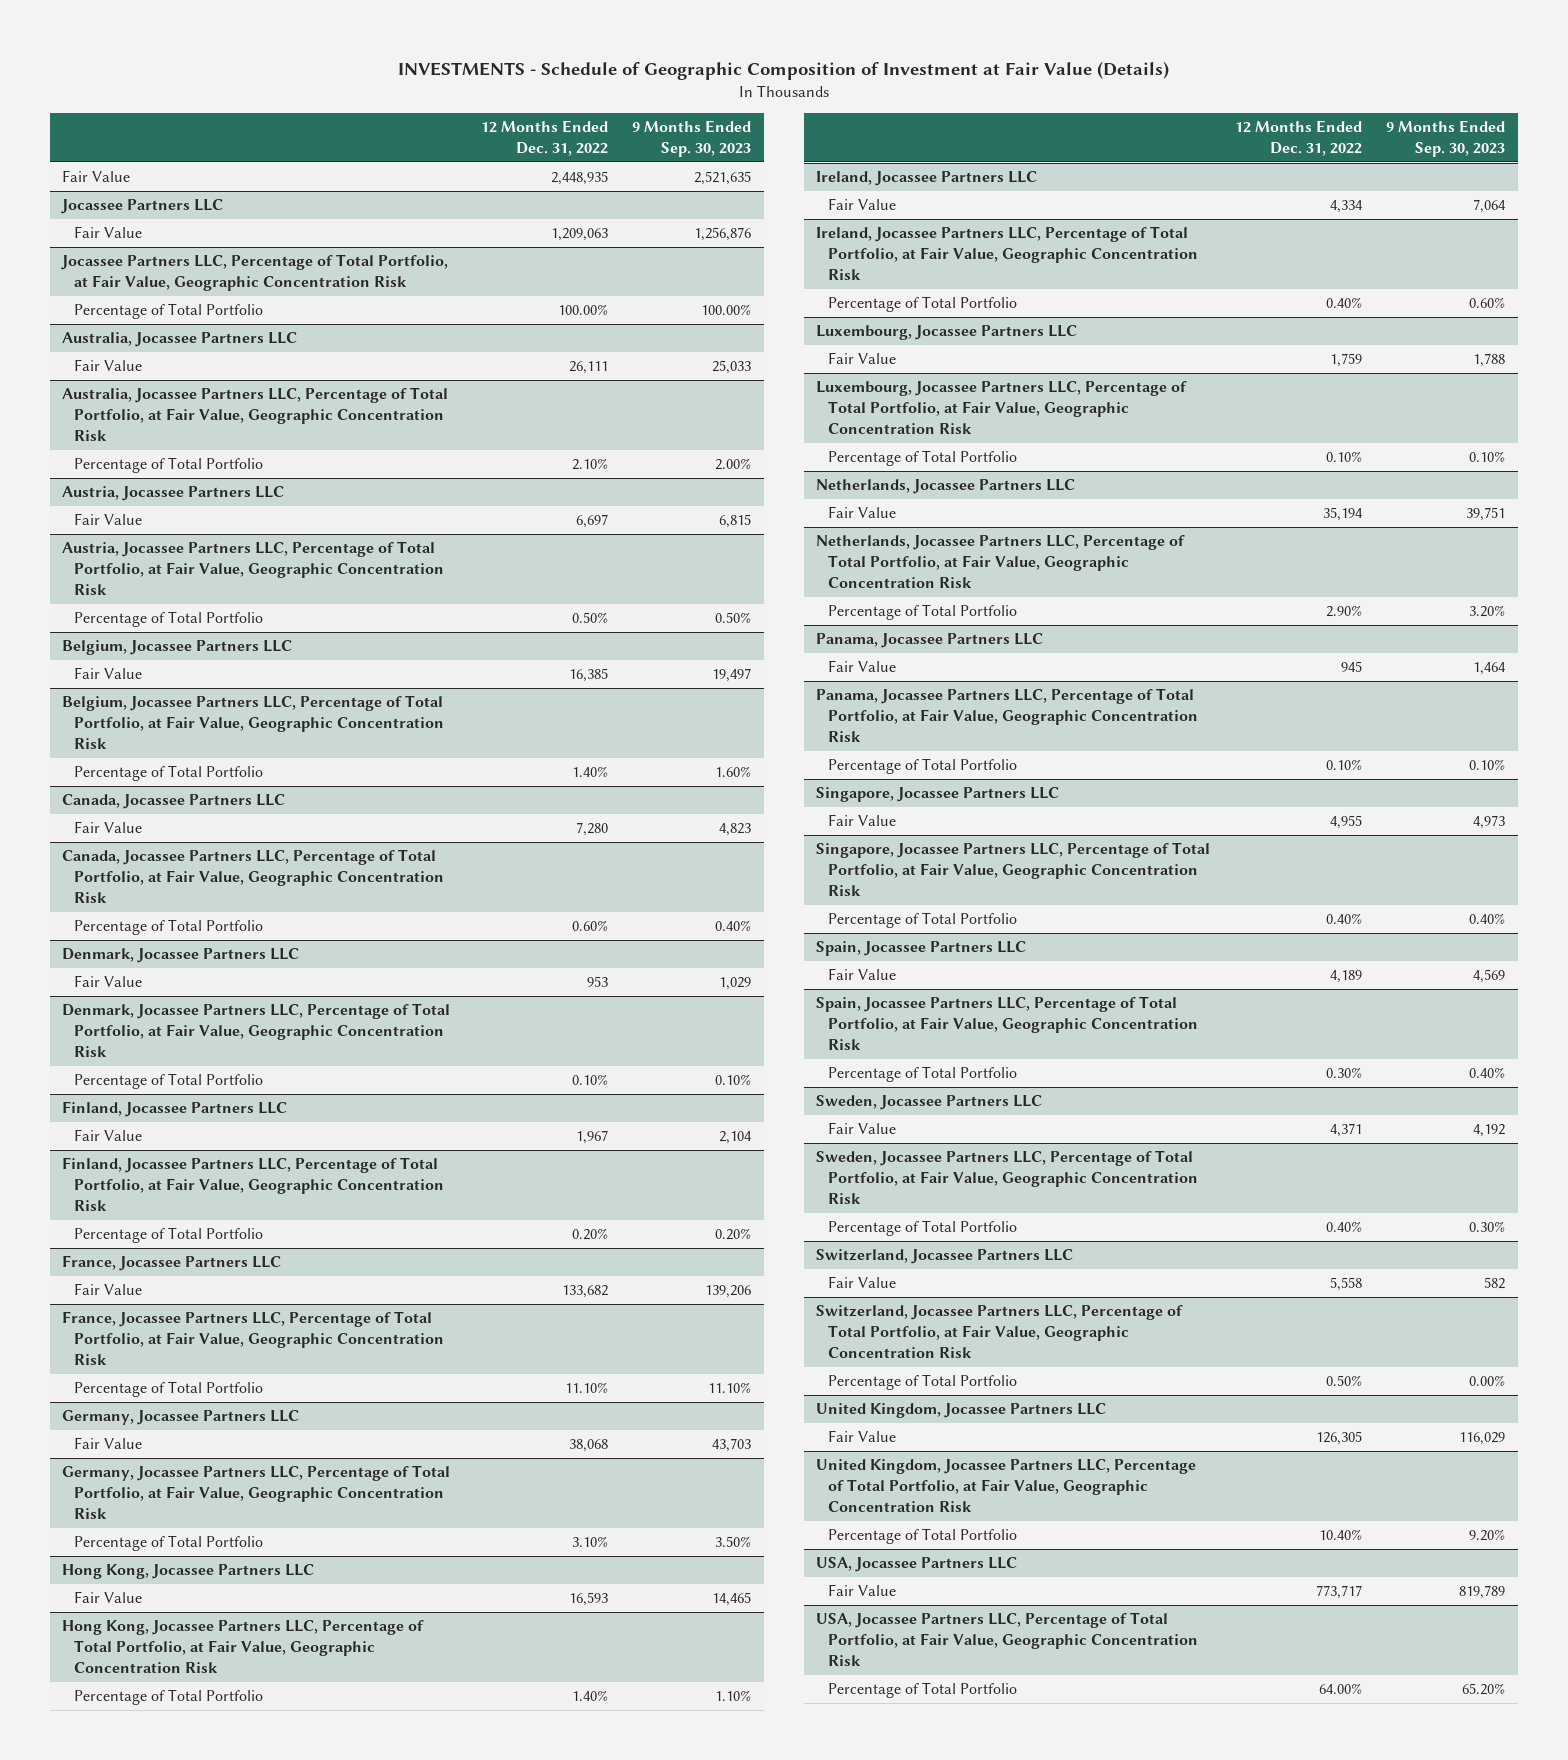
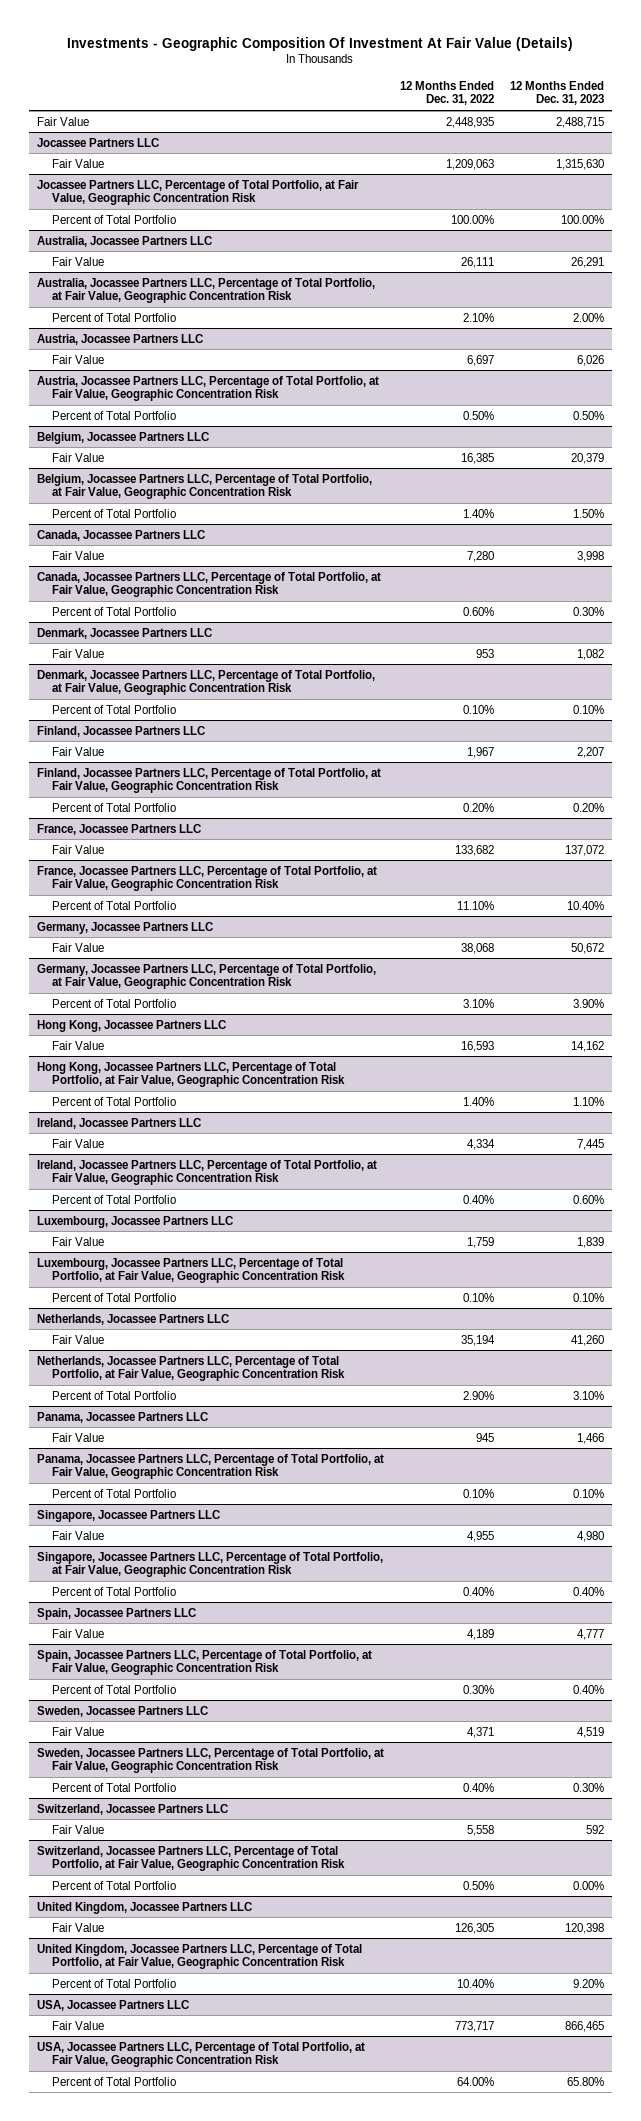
[397,60,1169,80] INVESTMENTS - Schedule of Geographic Composition of Investment at Fair Value (Details) -> [67,36,574,51] Investments - Geographic Composition Of Investment At Fair Value (Details)
[632,119,752,157] 9 Months Ended Sep. 30, 2023 -> none
none -> [509,80,604,106] 12 Months Ended Dec. 31, 2023
[73,303,263,320] Percentage of Total Portfolio -> [51,214,176,224] Percent of Total Portfolio
[73,457,263,474] Percentage of Total Portfolio -> [51,312,176,322] Percent of Total Portfolio
[73,611,263,628] Percentage of Total Portfolio -> [51,410,176,420] Percent of Total Portfolio
[73,765,263,782] Percentage of Total Portfolio -> [51,508,176,518] Percent of Total Portfolio
[73,919,263,936] Percentage of Total Portfolio -> [51,606,176,616] Percent of Total Portfolio
[73,1073,263,1090] Percentage of Total Portfolio -> [51,704,176,714] Percent of Total Portfolio
[73,1227,263,1244] Percentage of Total Portfolio -> [51,802,176,812] Percent of Total Portfolio
[73,1381,263,1398] Percentage of Total Portfolio -> [51,900,176,910] Percent of Total Portfolio
[73,1535,263,1552] Percentage of Total Portfolio -> [51,998,176,1008] Percent of Total Portfolio
[73,1689,263,1706] Percentage of Total Portfolio -> [51,1096,176,1106] Percent of Total Portfolio
[827,296,1017,313] Percentage of Total Portfolio -> [51,1194,176,1204] Percent of Total Portfolio
[827,450,1017,467] Percentage of Total Portfolio -> [51,1292,176,1302] Percent of Total Portfolio
[827,604,1017,621] Percentage of Total Portfolio -> [51,1390,176,1400] Percent of Total Portfolio
[827,758,1017,775] Percentage of Total Portfolio -> [51,1488,176,1498] Percent of Total Portfolio
[827,912,1017,929] Percentage of Total Portfolio -> [51,1586,176,1596] Percent of Total Portfolio
[827,1066,1017,1083] Percentage of Total Portfolio -> [51,1684,176,1694] Percent of Total Portfolio
[827,1220,1017,1237] Percentage of Total Portfolio -> [51,1782,176,1792] Percent of Total Portfolio
[827,1374,1017,1391] Percentage of Total Portfolio -> [51,1880,176,1890] Percent of Total Portfolio
[827,1528,1017,1545] Percentage of Total Portfolio -> [51,1978,176,1988] Percent of Total Portfolio
[827,1682,1017,1699] Percentage of Total Portfolio -> [51,2076,176,2086] Percent of Total Portfolio

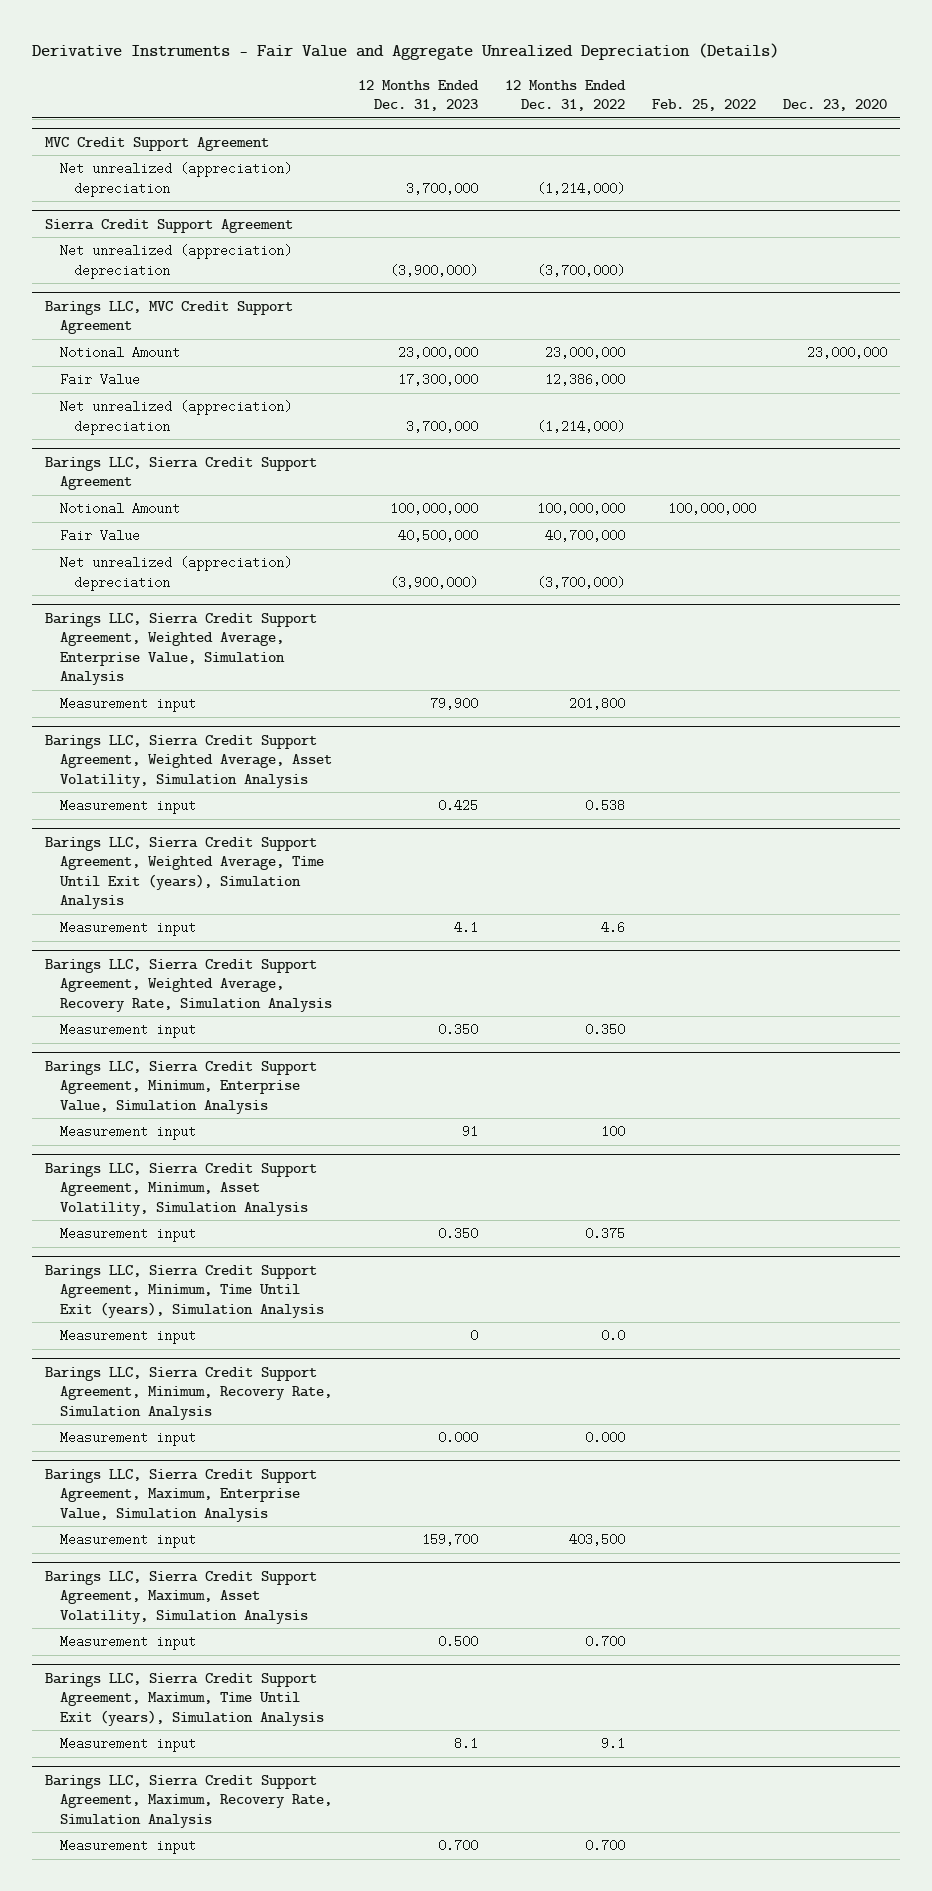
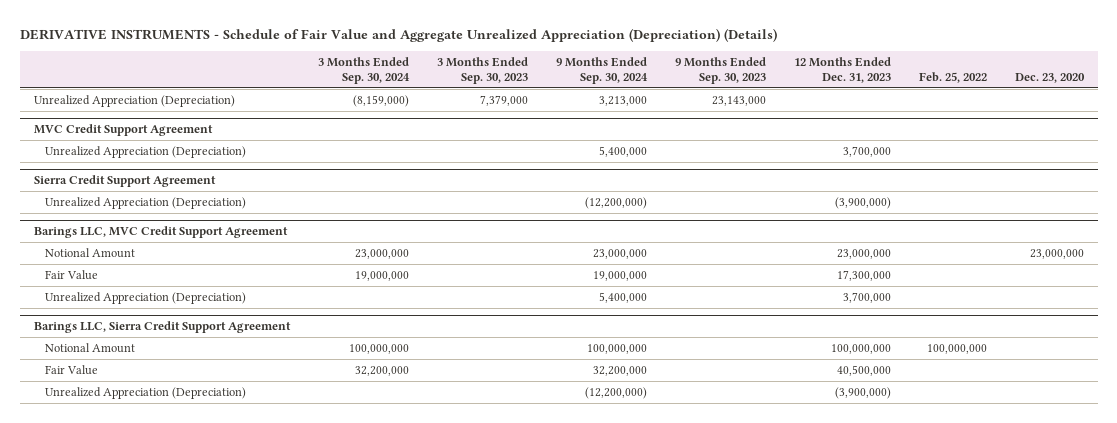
[31,43,779,61] Derivative Instruments - Fair Value and Aggregate Unrealized Depreciation (Details) -> [19,27,777,42] DERIVATIVE INSTRUMENTS - Schedule of Fair Value and Aggregate Unrealized Appreciation (Depreciation) (Details)
[505,79,627,112] 12 Months Ended Dec. 31, 2022 -> none
none -> [317,56,410,85] 3 Months Ended Sep. 30, 2024
none -> [436,56,528,85] 3 Months Ended Sep. 30, 2023
none -> [555,56,648,85] 9 Months Ended Sep. 30, 2024
none -> [674,56,766,85] 9 Months Ended Sep. 30, 2023
none -> [33,94,235,107] Unrealized Appreciation (Depreciation)
[59,162,292,197] Net unrealized (appreciation) depreciation -> [45,145,247,158] Unrealized Appreciation (Depreciation)
[59,244,292,279] Net unrealized (appreciation) depreciation -> [45,196,247,209] Unrealized Appreciation (Depreciation)
[59,400,292,435] Net unrealized (appreciation) depreciation -> [45,291,247,304] Unrealized Appreciation (Depreciation)
[45,612,318,686] Barings LLC, Sierra Credit Support Agreement, Weighted Average, Enterprise Value, Simulation Analysis -> none
[59,697,196,713] Measurement input -> none
[45,734,332,788] Barings LLC, Sierra Credit Support Agreement, Weighted Average, Asset Volatility, Simulation Analysis -> none
[59,799,196,815] Measurement input -> none
[45,836,324,910] Barings LLC, Sierra Credit Support Agreement, Weighted Average, Time Until Exit (years), Simulation Analysis -> none
[59,921,196,937] Measurement input -> none
[45,958,332,1012] Barings LLC, Sierra Credit Support Agreement, Weighted Average, Recovery Rate, Simulation Analysis -> none
[59,1023,196,1039] Measurement input -> none
[45,1060,318,1114] Barings LLC, Sierra Credit Support Agreement, Minimum, Enterprise Value, Simulation Analysis -> none
[59,1125,196,1141] Measurement input -> none
[45,1162,318,1216] Barings LLC, Sierra Credit Support Agreement, Minimum, Asset Volatility, Simulation Analysis -> none
[59,1227,196,1243] Measurement input -> none
[45,1264,324,1318] Barings LLC, Sierra Credit Support Agreement, Minimum, Time Until Exit (years), Simulation Analysis -> none
[59,1329,196,1345] Measurement input -> none
[45,1366,332,1420] Barings LLC, Sierra Credit Support Agreement, Minimum, Recovery Rate, Simulation Analysis -> none
[59,1431,196,1447] Measurement input -> none
[45,1468,318,1522] Barings LLC, Sierra Credit Support Agreement, Maximum, Enterprise Value, Simulation Analysis -> none
[59,1533,196,1549] Measurement input -> none
[45,1570,318,1624] Barings LLC, Sierra Credit Support Agreement, Maximum, Asset Volatility, Simulation Analysis -> none
[59,1635,196,1651] Measurement input -> none
[45,1672,324,1726] Barings LLC, Sierra Credit Support Agreement, Maximum, Time Until Exit (years), Simulation Analysis -> none
[59,1737,196,1753] Measurement input -> none
[45,1774,332,1828] Barings LLC, Sierra Credit Support Agreement, Maximum, Recovery Rate, Simulation Analysis -> none
[59,1839,196,1855] Measurement input -> none
[59,556,292,591] Net unrealized (appreciation) depreciation -> [45,386,247,399] Unrealized Appreciation (Depreciation)

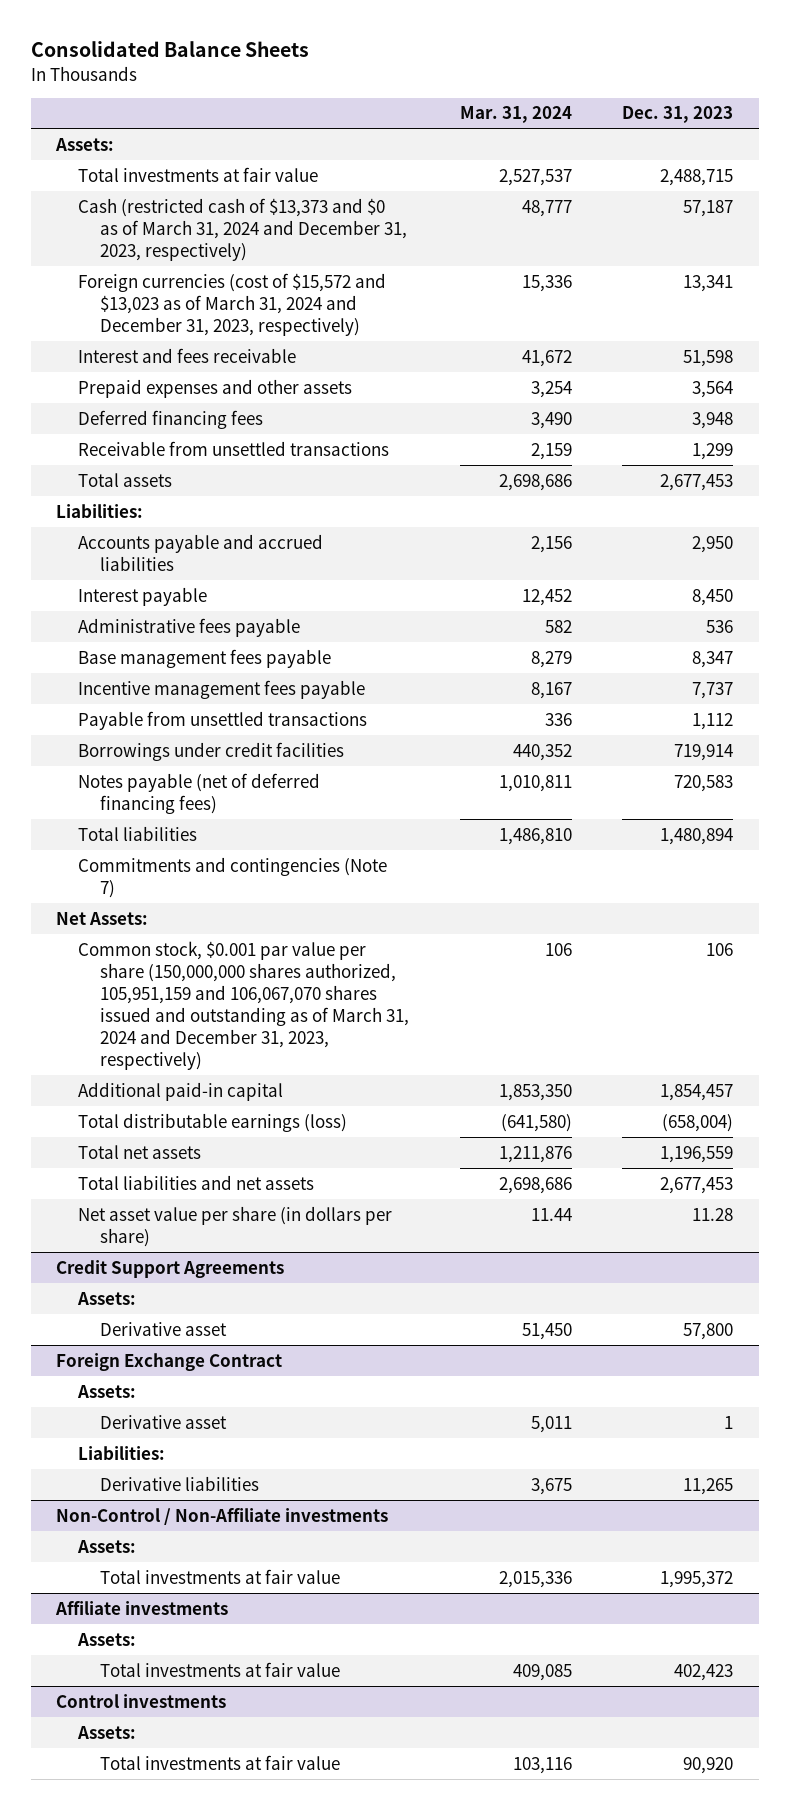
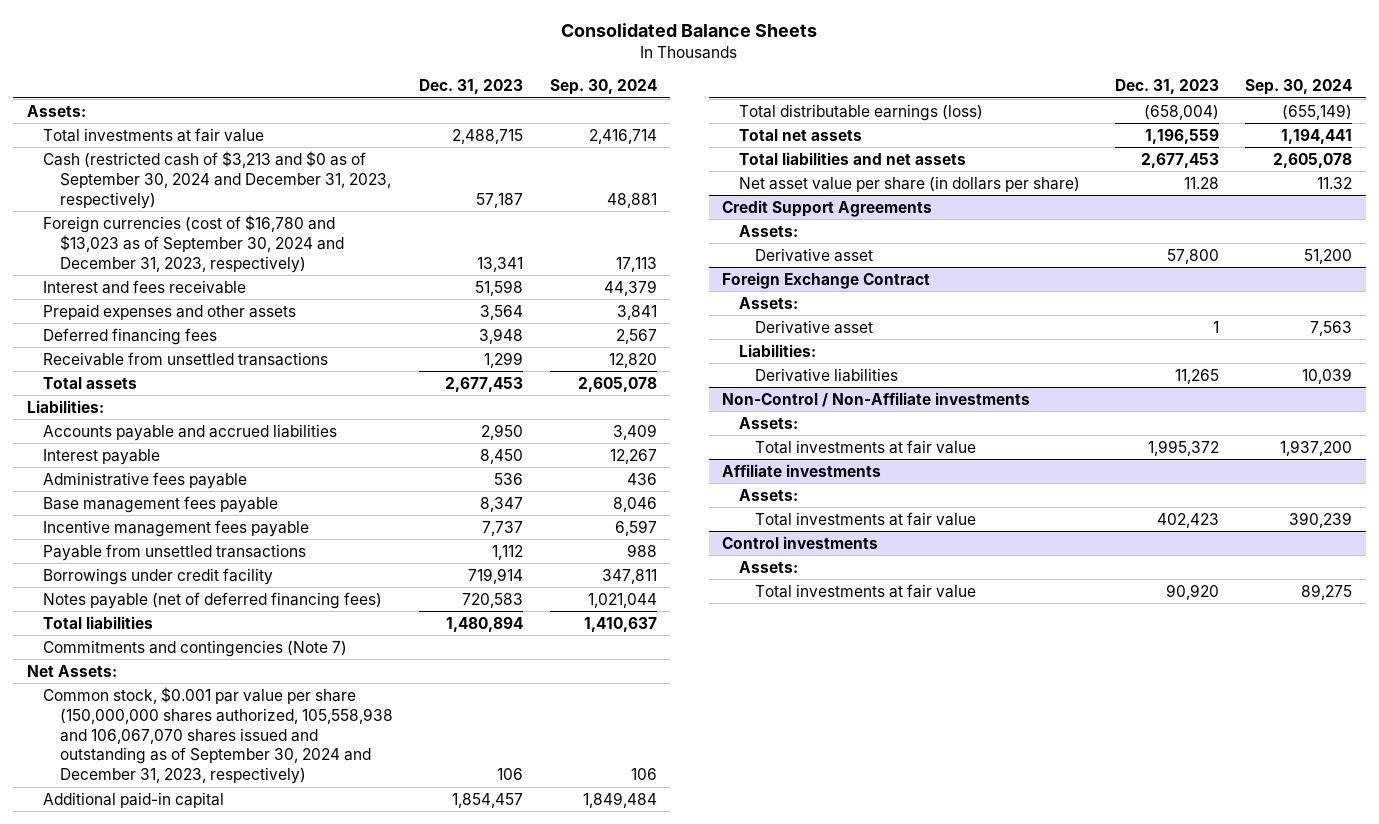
[459,106,572,124] Mar. 31, 2024 -> none
none -> [549,79,657,96] Sep. 30, 2024
[78,197,408,261] Cash (restricted cash of $13,373 and $0 as of March 31, 2024 and December 31, 2023, respectively) -> [43,150,391,209] Cash (restricted cash of $3,213 and $0 as of September 30, 2024 and December 31, 2023, respectively)
[78,272,387,336] Foreign currencies (cost of $15,572 and $13,023 as of March 31, 2024 and December 31, 2023, respectively) -> [43,214,344,273] Foreign currencies (cost of $16,780 and $13,023 as of September 30, 2024 and December 31, 2023, respectively)
[78,741,345,761] Borrowings under credit facilities -> [43,567,274,585] Borrowings under credit facility
[78,940,410,1070] Common stock, $0.001 par value per share (150,000,000 shares authorized, 105,951,159 and 106,067,070 shares issued and outstanding as of March 31, 2024 and December 31, 2023, respectively) -> [43,686,393,785] Common stock, $0.001 par value per share (150,000,000 shares authorized, 105,558,938 and 106,067,070 shares issued and outstanding as of September 30, 2024 and December 31, 2023, respectively)

